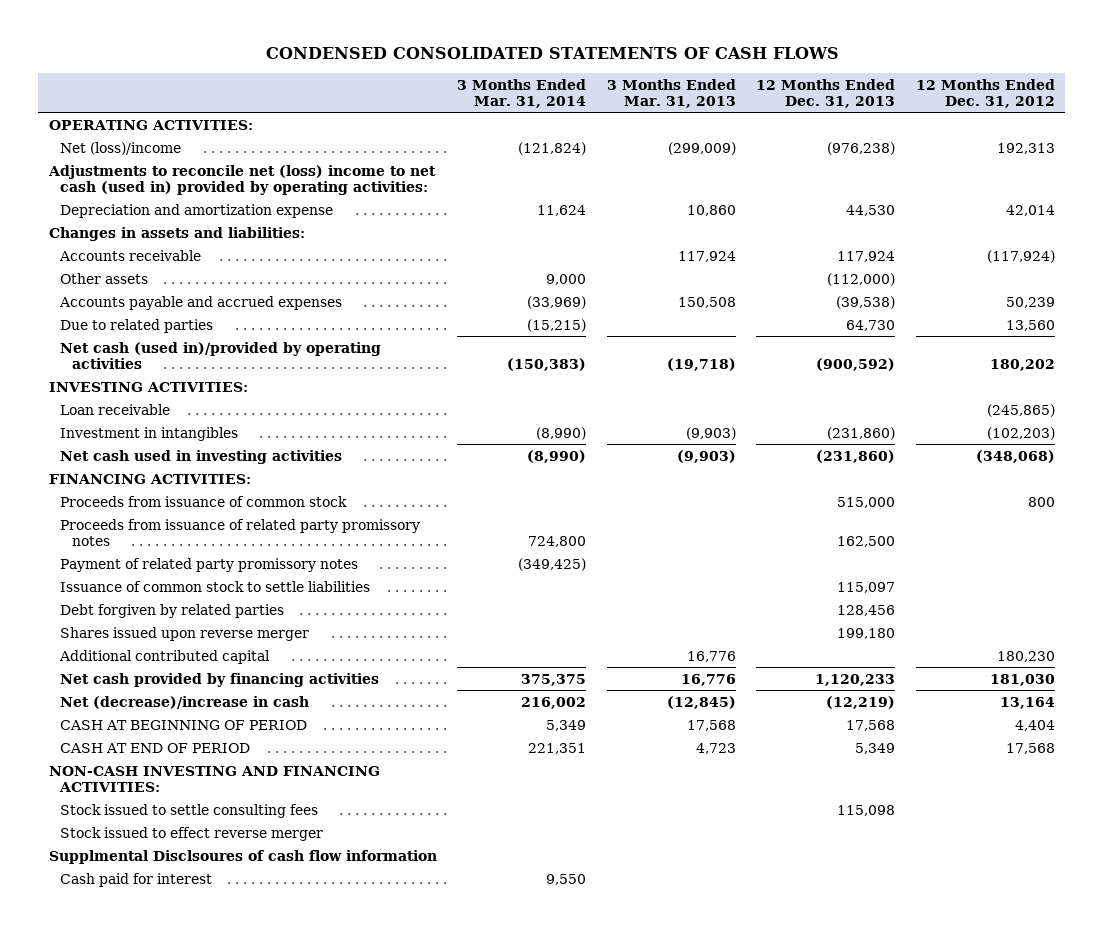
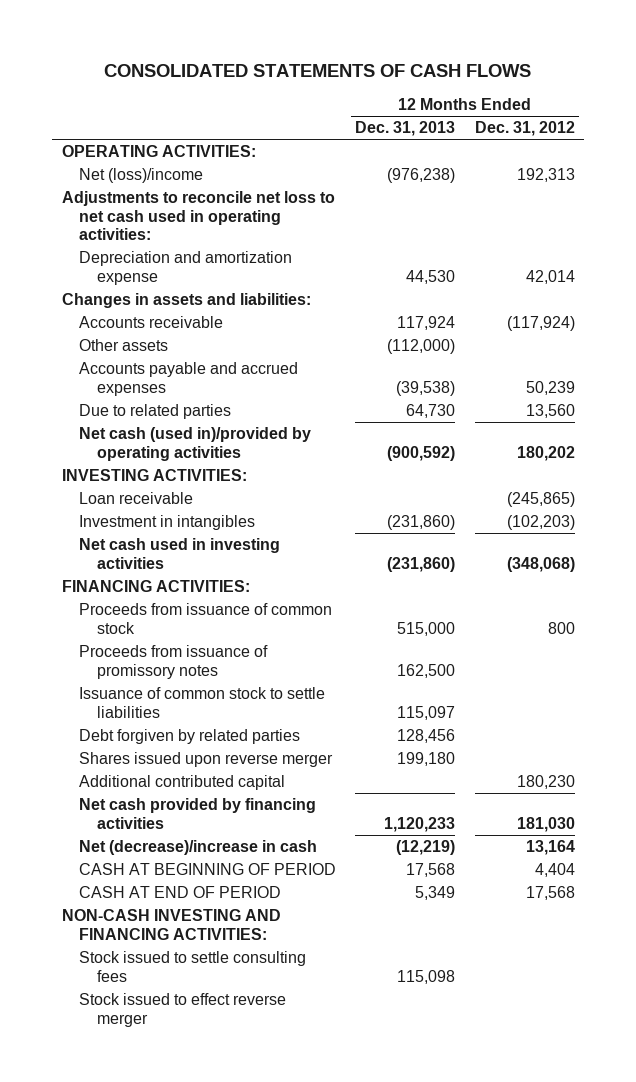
[265,47,839,60] CONDENSED CONSOLIDATED STATEMENTS OF CASH FLOWS -> [104,63,532,77] CONSOLIDATED STATEMENTS OF CASH FLOWS
[457,78,587,108] 3 Months Ended Mar. 31, 2014 -> none
[606,78,736,108] 3 Months Ended Mar. 31, 2013 -> none
[47,164,436,195] Adjustments to reconcile net (loss) income to net cash (used in) provided by operating activities: -> [61,191,335,240] Adjustments to reconcile net loss to net cash used in operating activities:
[60,557,359,572] Payment of related party promissory notes -> none
[60,518,421,546] Proceeds from issuance of related party promissory notes -> [79,645,269,679] Proceeds from issuance of promissory notes
[48,849,437,864] Supplmental Disclsoures of cash flow information -> none
[60,872,213,887] Cash paid for interest -> none

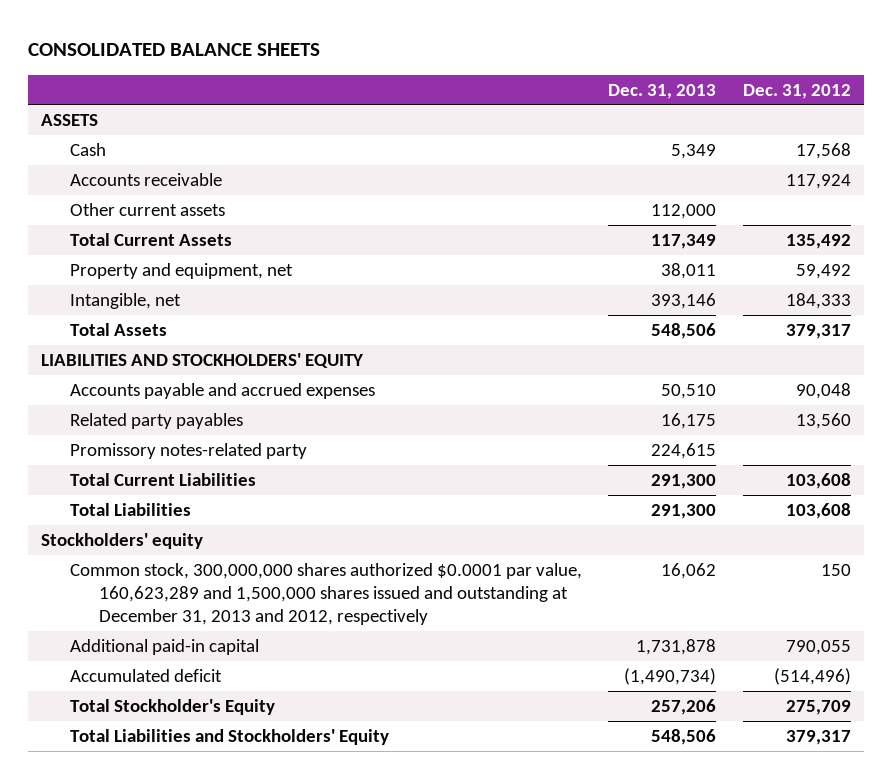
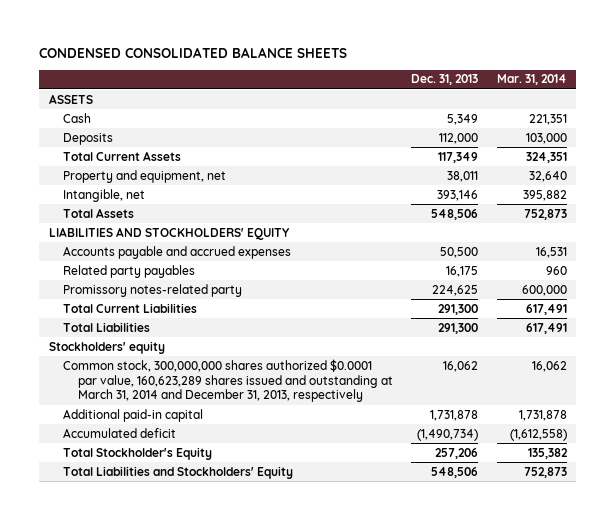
[27,43,320,57] CONSOLIDATED BALANCE SHEETS -> [39,46,348,58] CONDENSED CONSOLIDATED BALANCE SHEETS
[742,83,851,99] Dec. 31, 2012 -> none
none -> [496,74,567,86] Mar. 31, 2014
[70,172,223,186] Accounts receivable -> none
[70,202,226,216] Other current assets -> [63,132,114,145] Deposits
[661,383,717,399] 50,510 -> [440,246,479,258] 50,500
[651,442,717,459] 224,615 -> [432,284,479,296] 224,625
[70,562,583,626] Common stock, 300,000,000 shares authorized $0.0001 par value, 160,623,289 and 1,500,000 shares issued and outstanding at December 31, 2013 and 2012, respectively -> [63,358,393,403] Common stock, 300,000,000 shares authorized $0.0001 par value, 160,623,289 shares issued and outstanding at March 31, 2014 and December 31, 2013, respectively

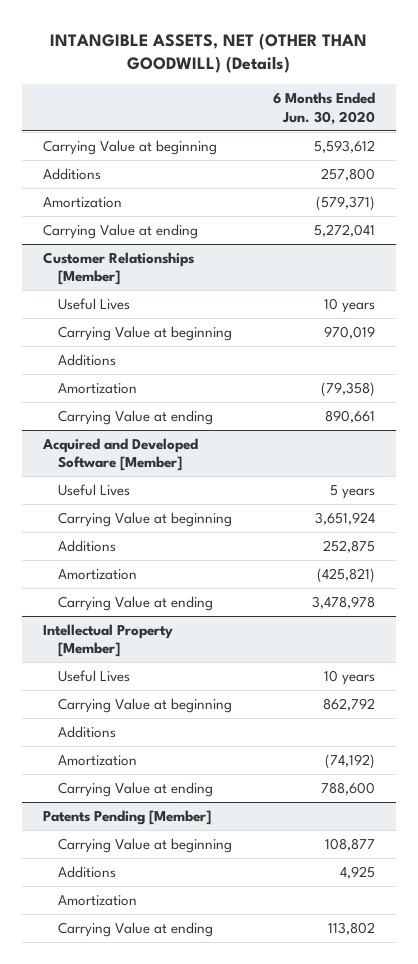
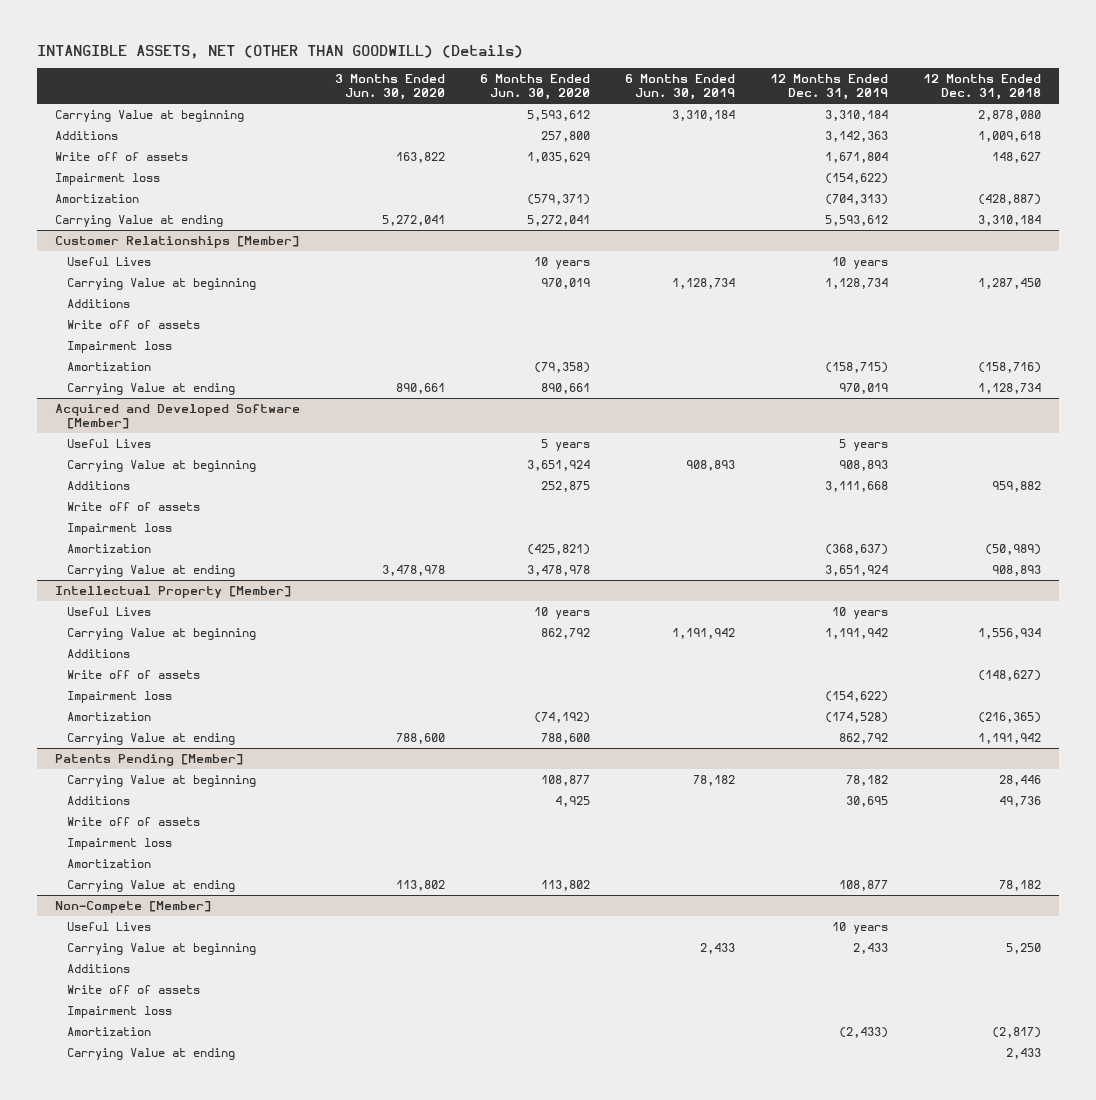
none -> [335,74,446,101] 3 Months Ended Jun. 30, 2020
none -> [625,74,736,101] 6 Months Ended Jun. 30, 2019
none -> [770,74,889,101] 12 Months Ended Dec. 31, 2019
none -> [923,74,1042,101] 12 Months Ended Dec. 31, 2018
none -> [54,152,188,162] Write off of assets
none -> [54,173,160,186] Impairment loss
none -> [67,320,201,330] Write off of assets
none -> [67,341,173,354] Impairment loss
none -> [67,502,201,512] Write off of assets
none -> [67,523,173,536] Impairment loss
none -> [67,670,201,680] Write off of assets
none -> [67,691,173,704] Impairment loss
none -> [67,817,201,827] Write off of assets
none -> [67,838,173,851] Impairment loss
none -> [54,901,211,914] Non-Compete [Member]
none -> [67,922,152,932] Useful Lives
none -> [67,943,257,956] Carrying Value at beginning
none -> [67,964,131,974] Additions
none -> [67,985,201,995] Write off of assets
none -> [67,1006,173,1019] Impairment loss
none -> [67,1027,152,1037] Amortization
none -> [67,1048,236,1061] Carrying Value at ending

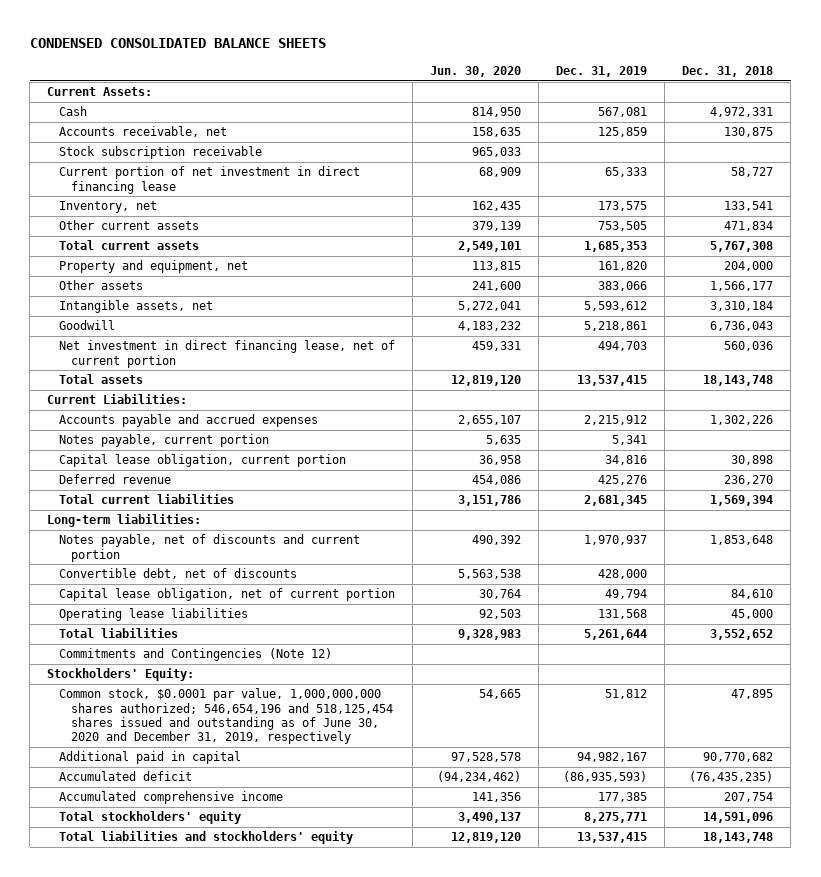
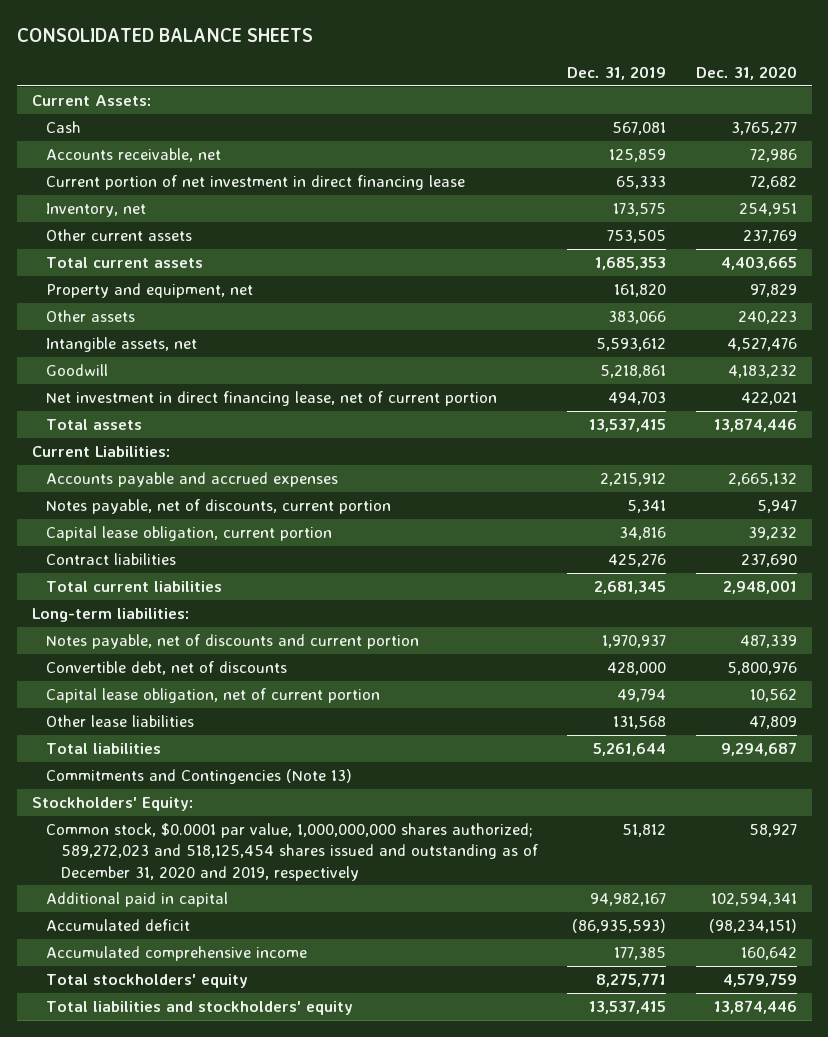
[29,38,326,49] CONDENSED CONSOLIDATED BALANCE SHEETS -> [16,28,313,43] CONSOLIDATED BALANCE SHEETS
[430,65,522,77] Jun. 30, 2020 -> none
[682,65,774,77] Dec. 31, 2018 -> none
none -> [695,65,797,80] Dec. 31, 2020
[59,146,263,160] Stock subscription receivable -> none
[59,434,270,448] Notes payable, current portion -> [46,498,392,514] Notes payable, net of discounts, current portion
[59,474,172,485] Deferred revenue -> [46,552,177,565] Contract liabilities
[59,608,249,622] Operating lease liabilities -> [46,714,195,727] Other lease liabilities
[59,648,333,662] Commitments and Contingencies (Note 12) -> [46,768,353,784] Commitments and Contingencies (Note 13)
[59,688,394,745] Common stock, $0.0001 par value, 1,000,000,000 shares authorized; 546,654,196 and 518,125,454 shares issued and outstanding as of June 30, 2020 and December 31, 2019, respectively -> [46,822,538,881] Common stock, $0.0001 par value, 1,000,000,000 shares authorized; 589,272,023 and 518,125,454 shares issued and outstanding as of December 31, 2020 and 2019, respectively

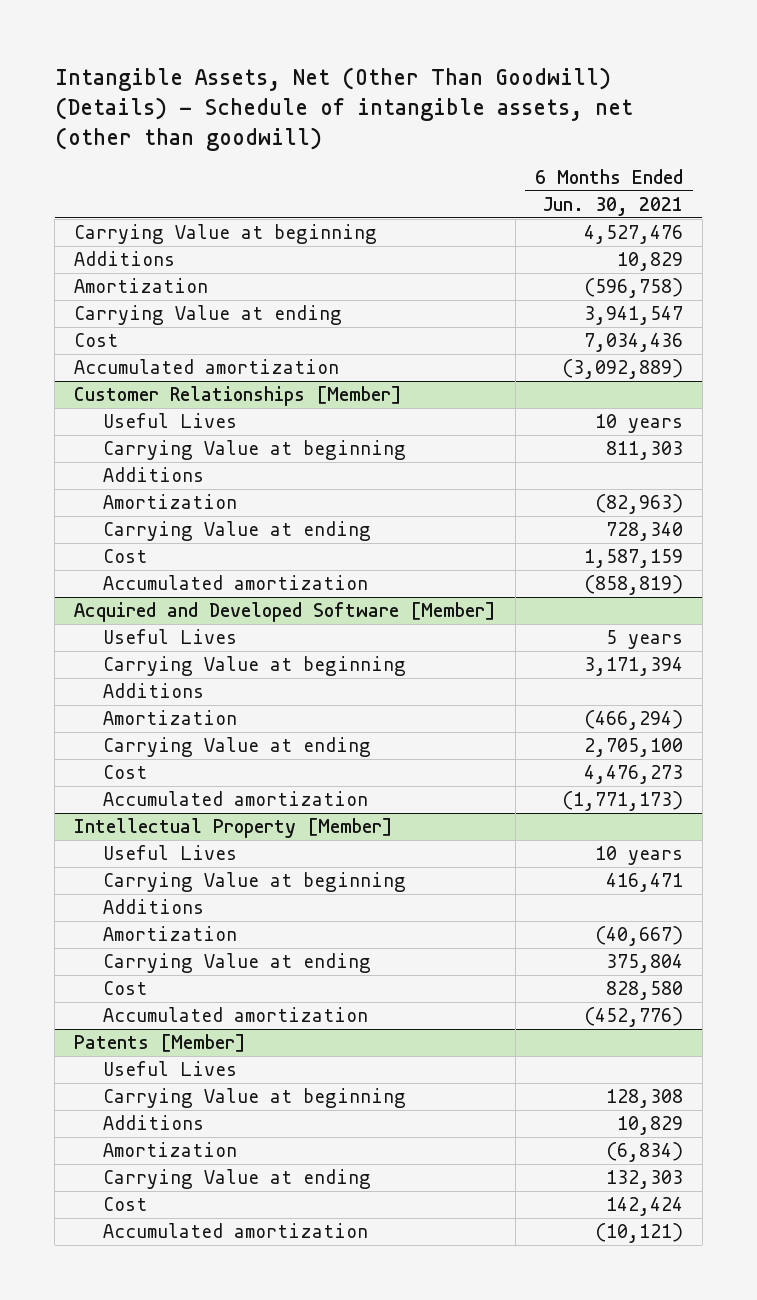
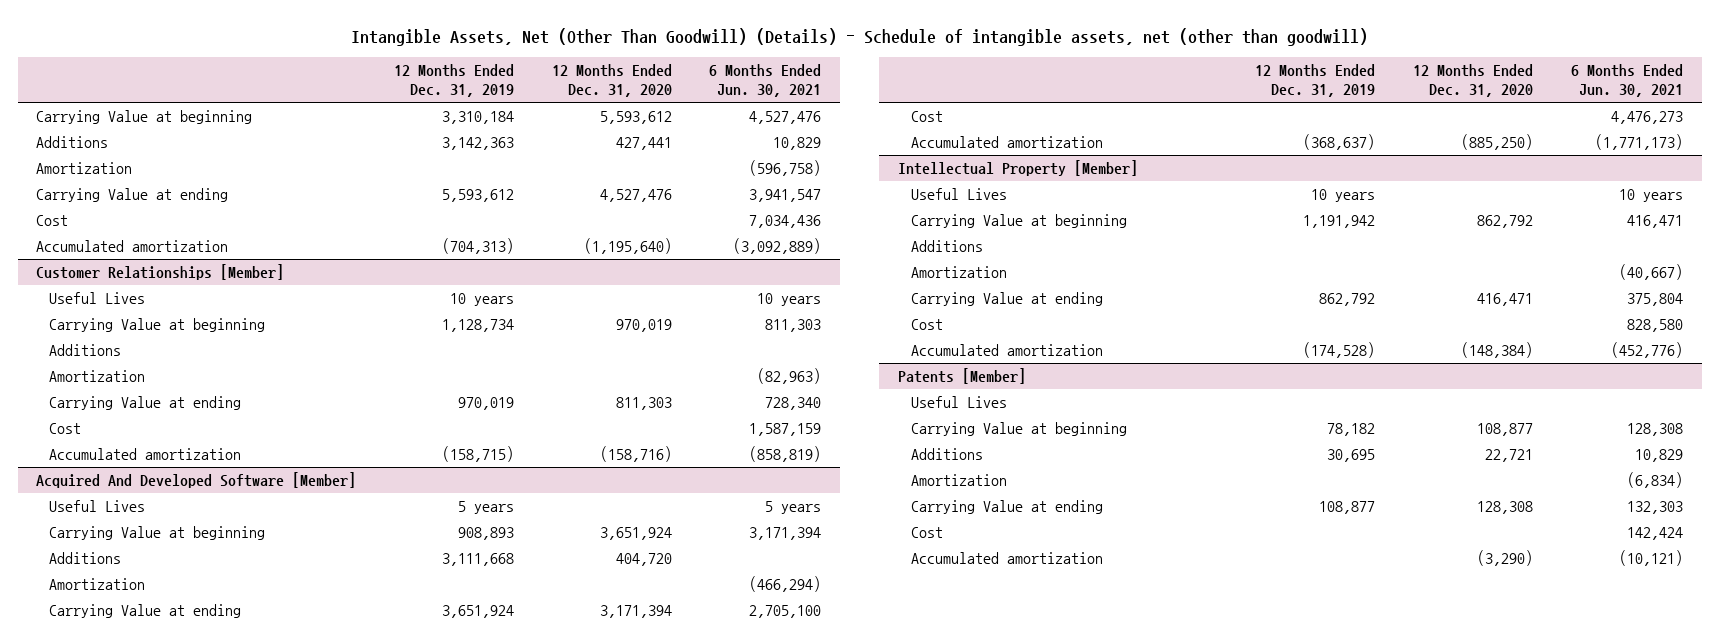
none -> [394,63,515,98] 12 Months Ended Dec. 31, 2019
none -> [551,63,672,98] 12 Months Ended Dec. 31, 2020
[74,602,497,623] Acquired and Developed Software [Member] -> [36,471,357,488] Acquired And Developed Software [Member]

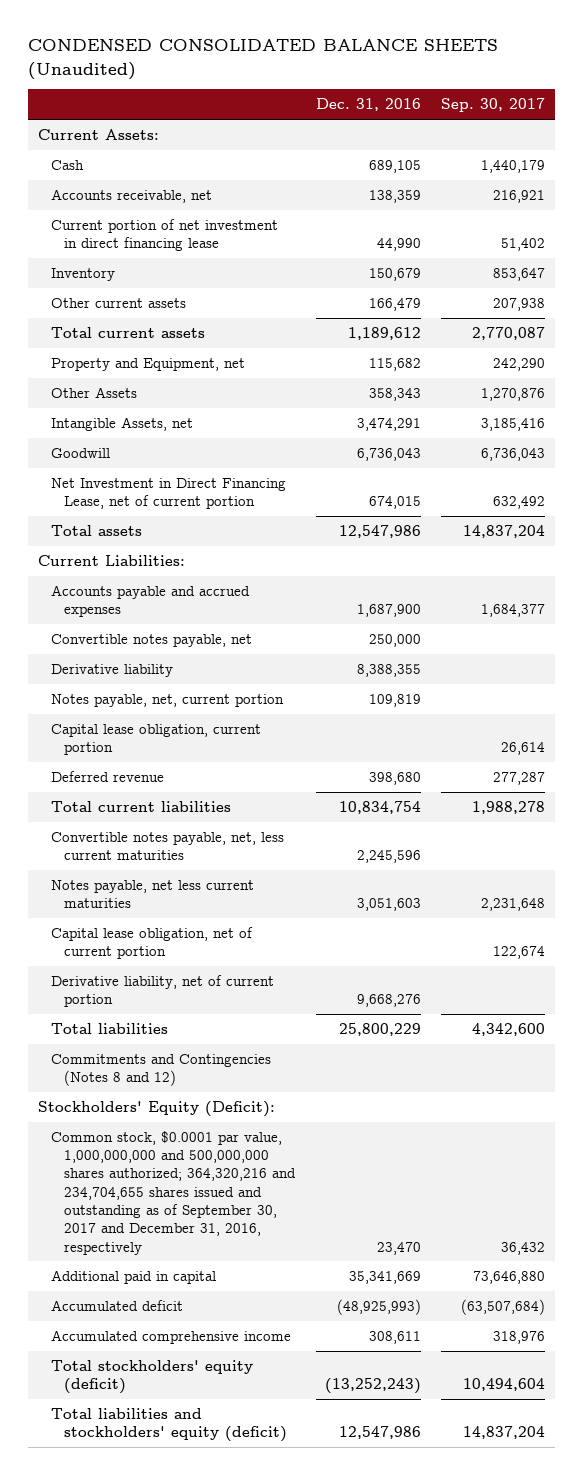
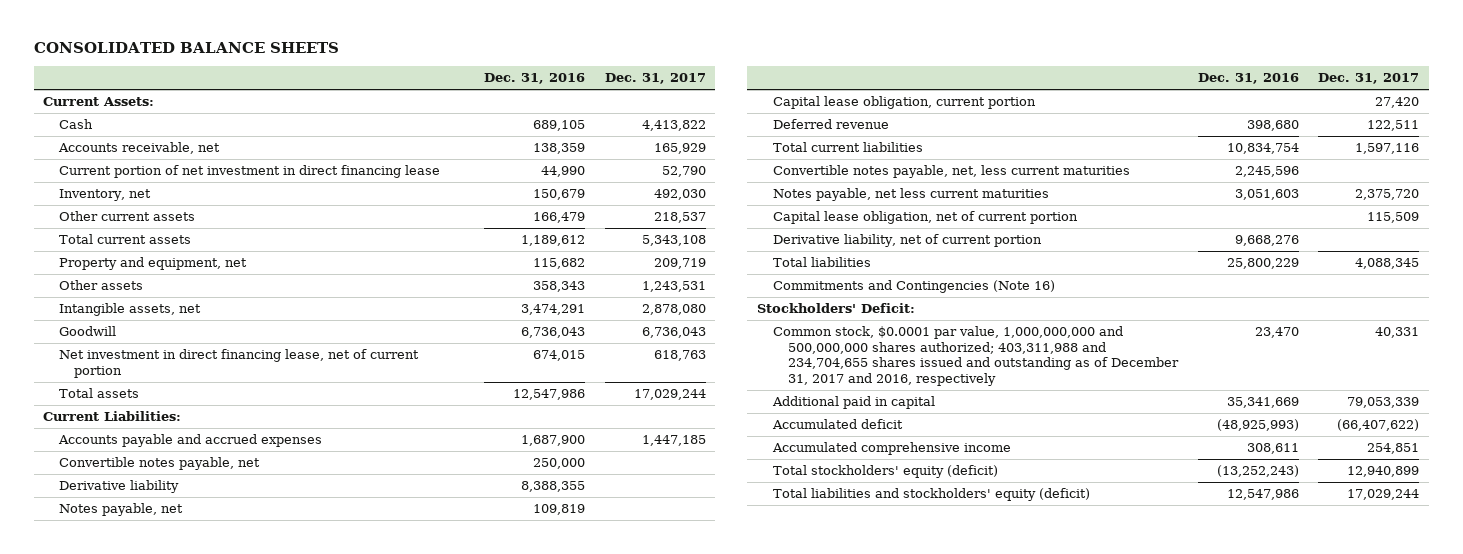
[28,39,499,80] CONDENSED CONSOLIDATED BALANCE SHEETS (Unaudited) -> [33,42,339,54] CONSOLIDATED BALANCE SHEETS
[441,98,546,113] Sep. 30, 2017 -> none
none -> [604,73,706,85] Dec. 31, 2017
[51,267,116,281] Inventory -> [58,189,151,202] Inventory, net
[51,357,246,371] Property and Equipment, net -> [58,257,247,271] Property and equipment, net
[51,386,138,398] Other Assets -> [58,280,143,291] Other assets
[51,416,194,431] Intangible Assets, net -> [58,303,201,317] Intangible assets, net
[51,477,287,510] Net Investment in Direct Financing Lease, net of current portion -> [58,349,419,378] Net investment in direct financing lease, net of current portion
[51,693,285,707] Notes payable, net, current portion -> [58,503,183,517] Notes payable, net
[51,1053,272,1087] Commitments and Contingencies (Notes 8 and 12) -> [772,280,1055,294] Commitments and Contingencies (Note 16)
[38,1100,276,1117] Stockholders' Equity (Deficit): -> [756,303,915,314] Stockholders' Deficit:
[51,1130,297,1255] Common stock, $0.0001 par value, 1,000,000,000 and 500,000,000 shares authorized; 364,320,216 and 234,704,655 shares issued and outstanding as of September 30, 2017 and December 31, 2016, respectively -> [772,326,1180,386] Common stock, $0.0001 par value, 1,000,000,000 and 500,000,000 shares authorized; 403,311,988 and 234,704,655 shares issued and outstanding as of December 31, 2017 and 2016, respectively

